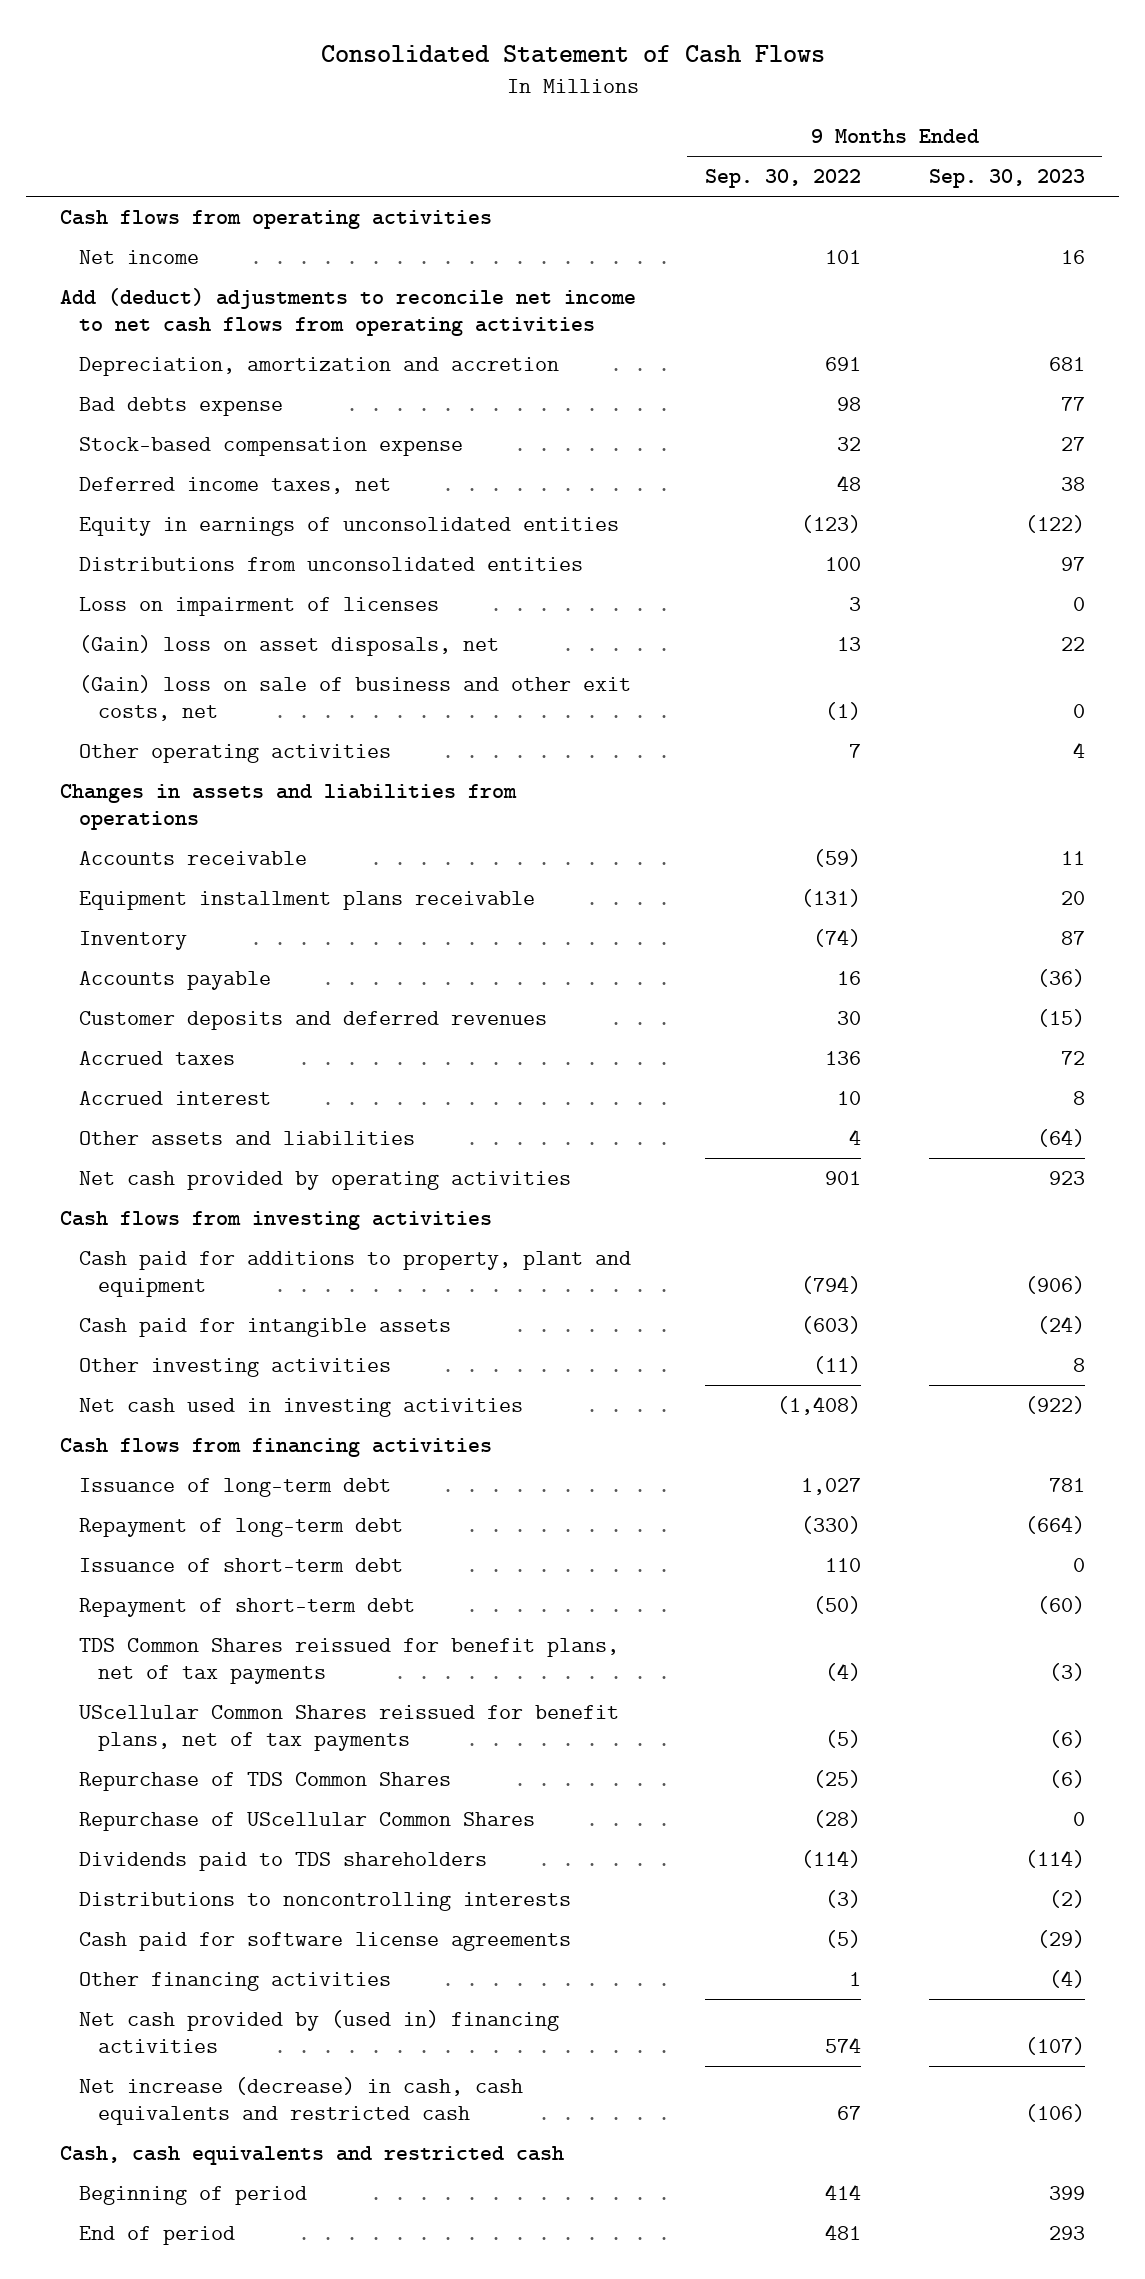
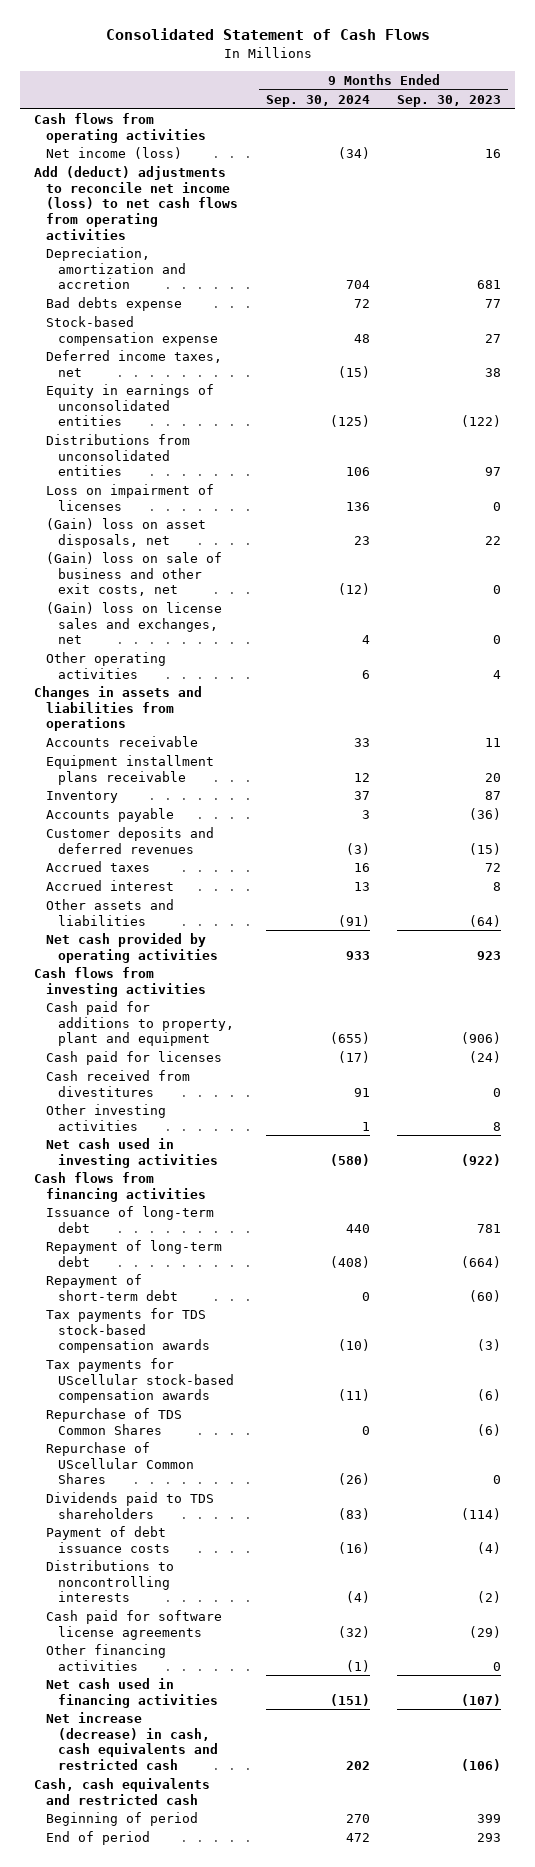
[704,169,861,189] Sep. 30, 2022 -> none
none -> [265,95,370,108] Sep. 30, 2024
[79,250,200,265] Net income -> [45,147,182,160] Net income (loss)
[60,288,637,337] Add (deduct) adjustments to reconcile net income to net cash flows from operating activities -> [33,166,238,240] Add (deduct) adjustments to reconcile net income (loss) to net cash flows from operating activities
none -> [45,602,222,645] (Gain) loss on license sales and exchanges, net
[79,1318,452,1338] Cash paid for intangible assets -> [45,1051,222,1066] Cash paid for licenses
none -> [45,1070,190,1097] Cash received from divestitures
[79,1558,404,1573] Issuance of short-term debt -> none
[79,1638,620,1685] TDS Common Shares reissued for benefit plans, net of tax payments -> [45,1308,211,1354] Tax payments for TDS stock-based compensation awards
[79,1705,620,1752] UScellular Common Shares reissued for benefit plans, net of tax payments -> [45,1358,235,1404] Tax payments for UScellular stock-based compensation awards
none -> [45,1526,171,1553] Payment of debt issuance costs
[1049,1970,1086,1989] (4) -> [493,1661,502,1671] 0
[79,2010,560,2054] Net cash provided by (used in) financing activities -> [45,1678,219,1708] Net cash used in financing activities

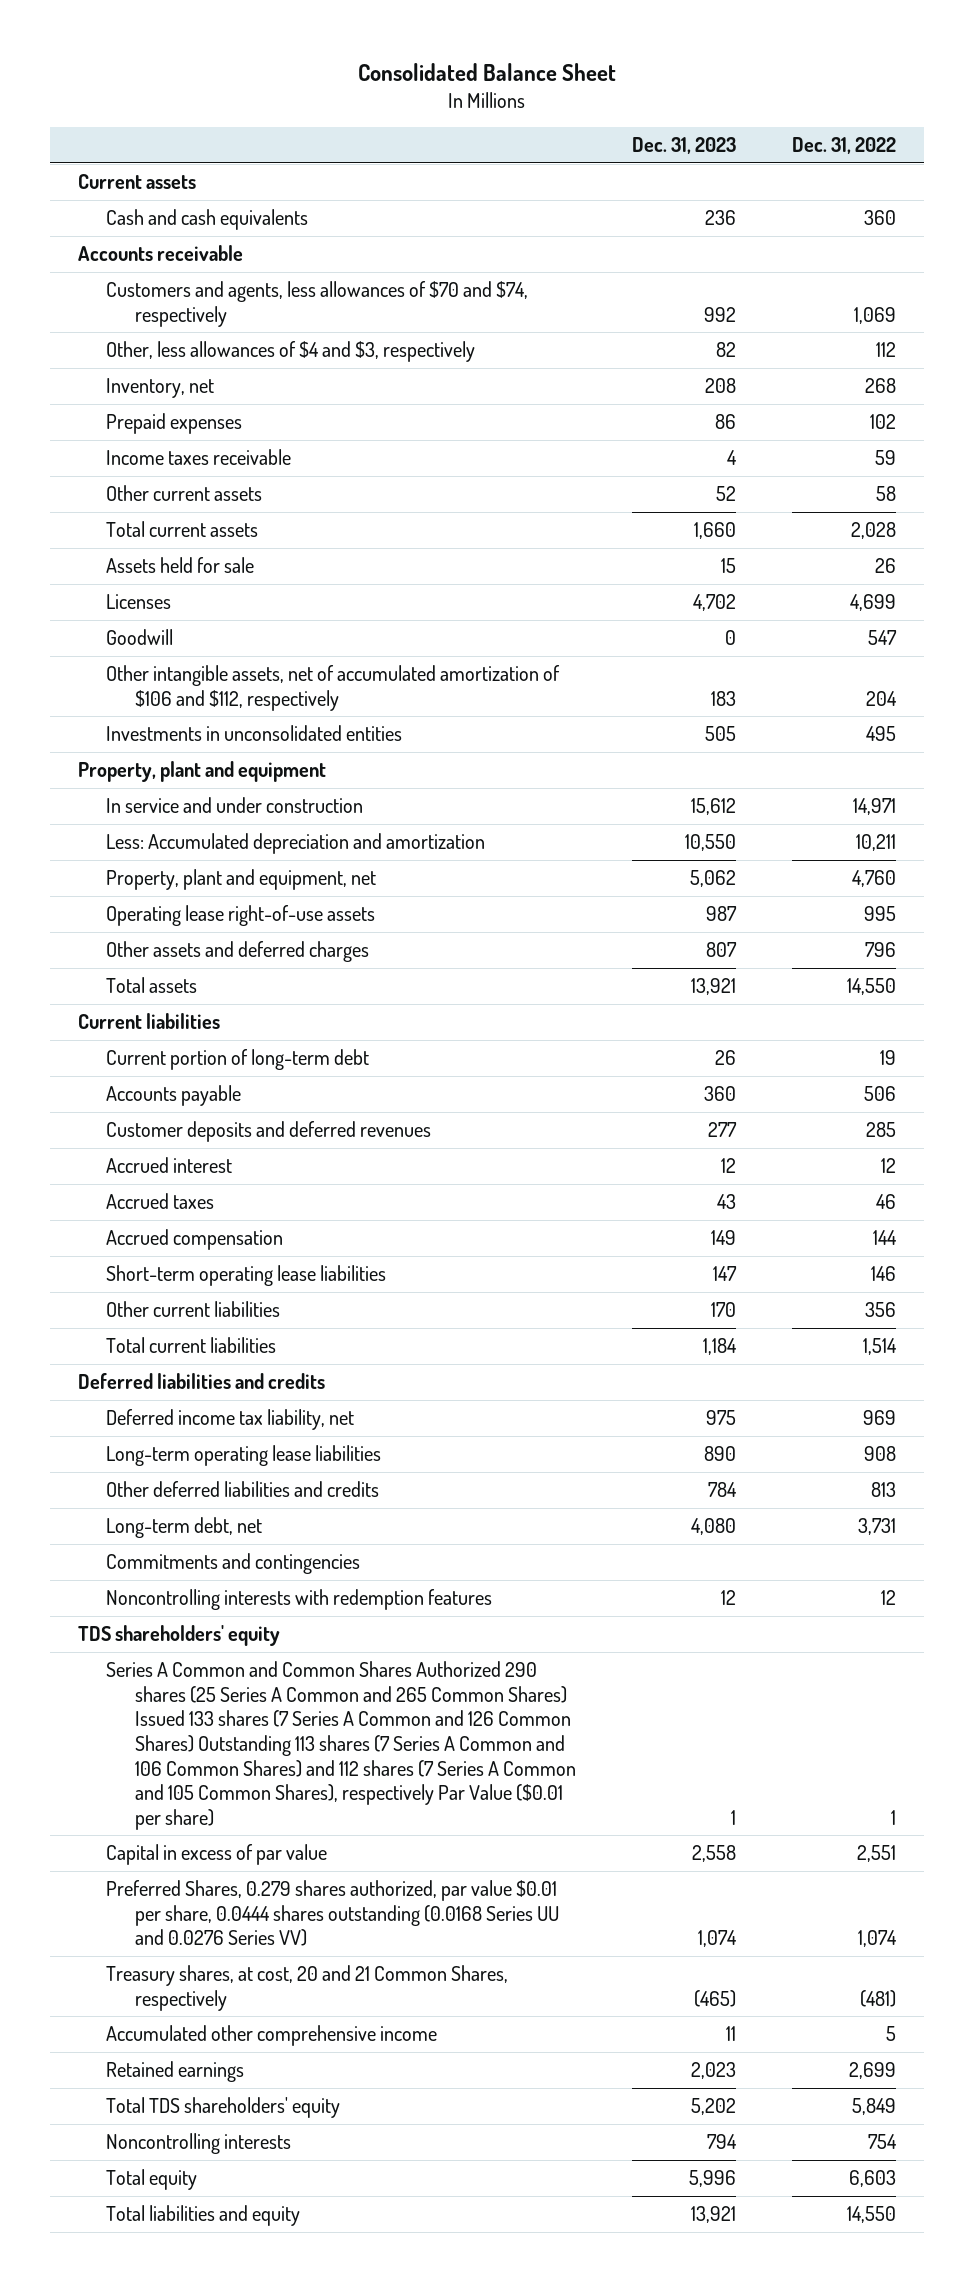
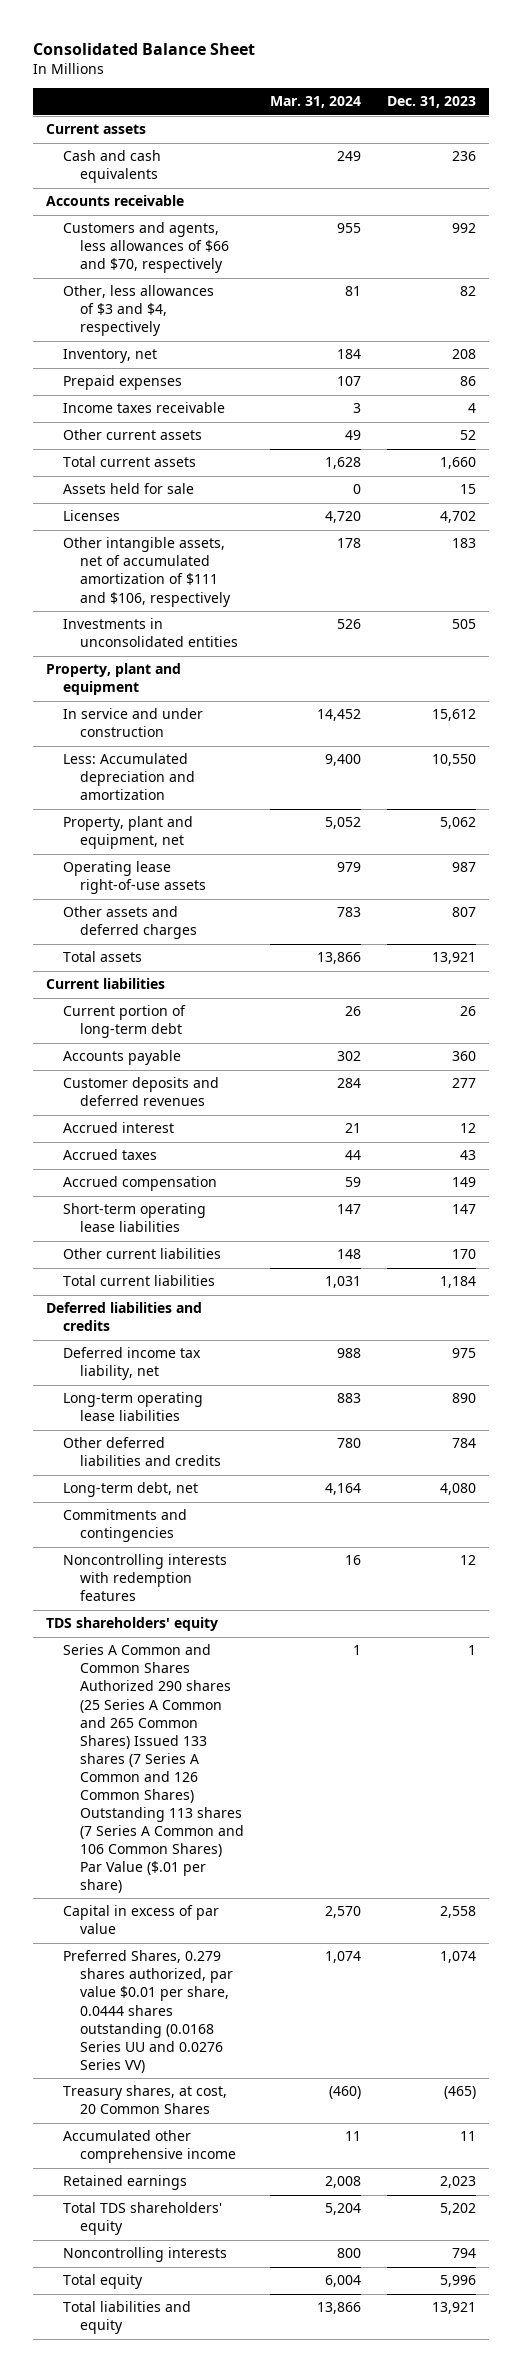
[791,137,896,155] Dec. 31, 2022 -> none
none -> [270,96,362,109] Mar. 31, 2024
[106,281,529,327] Customers and agents, less allowances of $70 and $74, respectively -> [63,222,230,274] Customers and agents, less allowances of $66 and $70, respectively
[106,341,476,363] Other, less allowances of $4 and $3, respectively -> [63,285,215,337] Other, less allowances of $3 and $4, respectively
[106,629,174,646] Goodwill -> none
[106,665,561,711] Other intangible assets, net of accumulated amortization of $106 and $112, respectively -> [63,537,232,607] Other intangible assets, net of accumulated amortization of $111 and $106, respectively
[106,1661,576,1830] Series A Common and Common Shares Authorized 290 shares (25 Series A Common and 265 Common Shares) Issued 133 shares (7 Series A Common and 126 Common Shares) Outstanding 113 shares (7 Series A Common and 106 Common Shares) and 112 shares (7 Series A Common and 105 Common Shares), respectively Par Value ($0.01 per share) -> [63,1644,245,1893] Series A Common and Common Shares Authorized 290 shares (25 Series A Common and 265 Common Shares) Issued 133 shares (7 Series A Common and 126 Common Shares) Outstanding 113 shares (7 Series A Common and 106 Common Shares) Par Value ($.01 per share)
[106,1965,509,2011] Treasury shares, at cost, 20 and 21 Common Shares, respectively -> [63,2085,228,2115] Treasury shares, at cost, 20 Common Shares

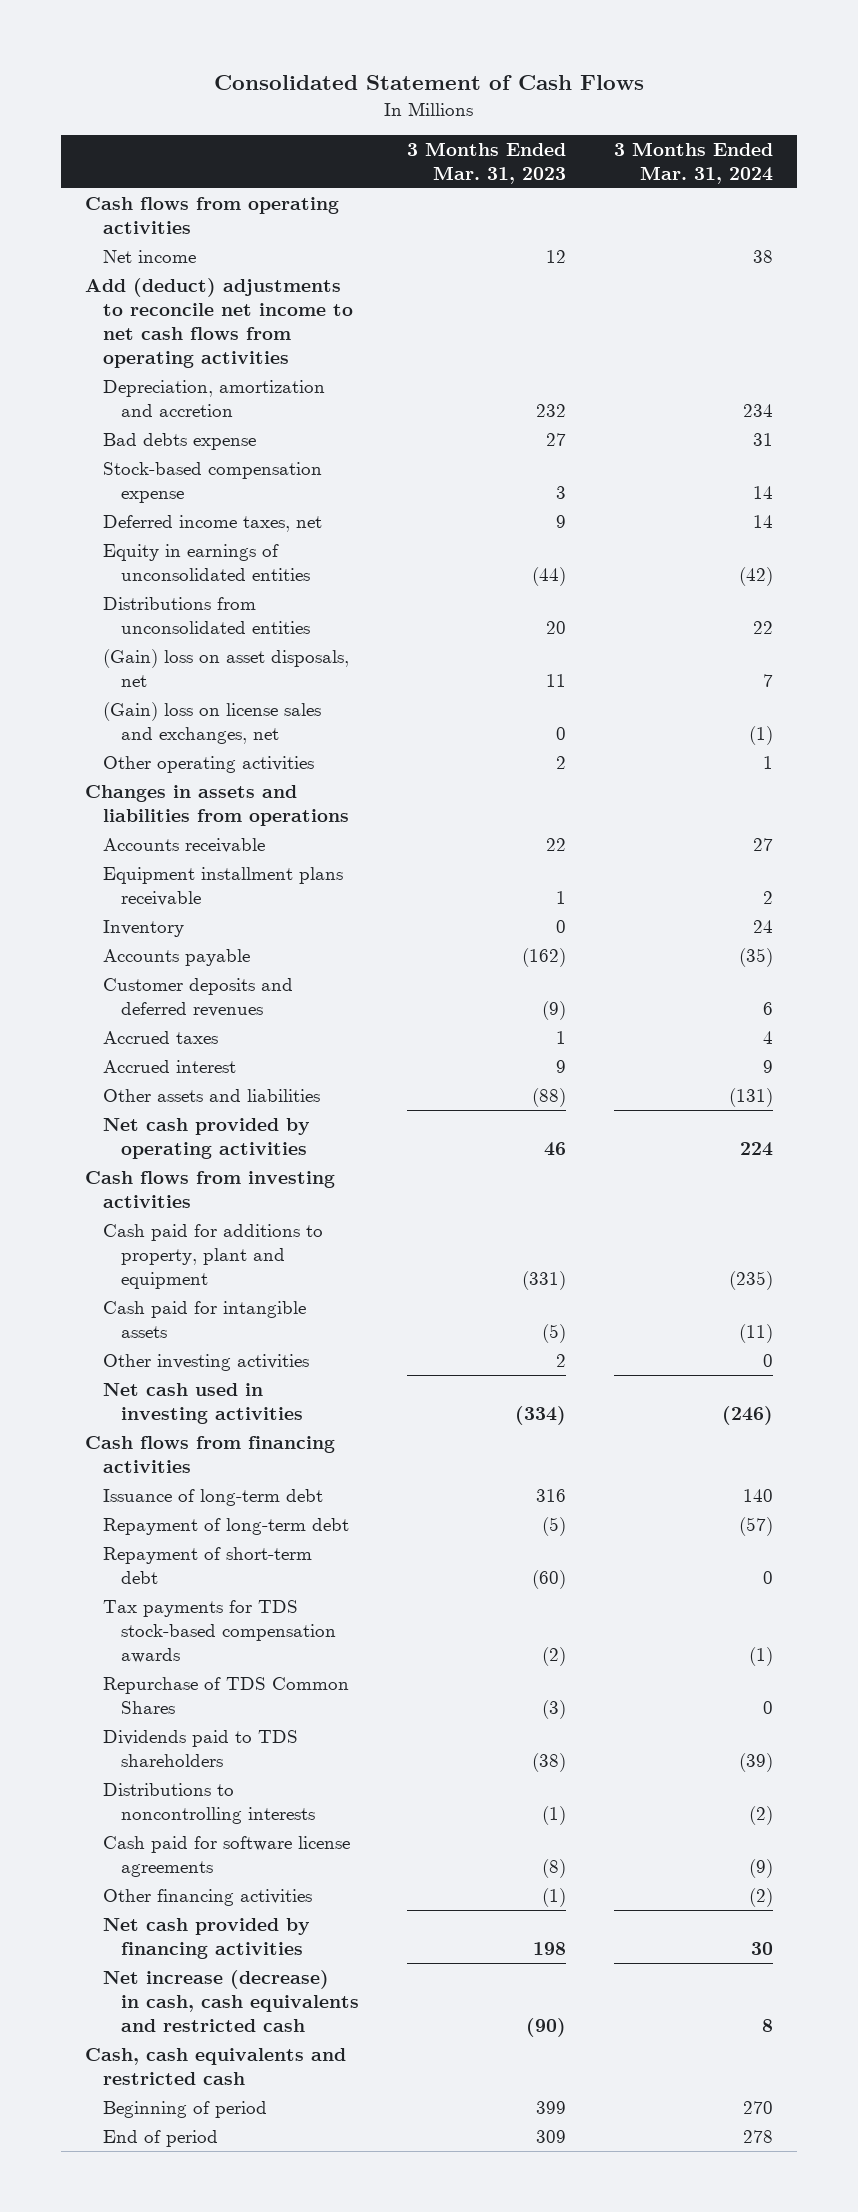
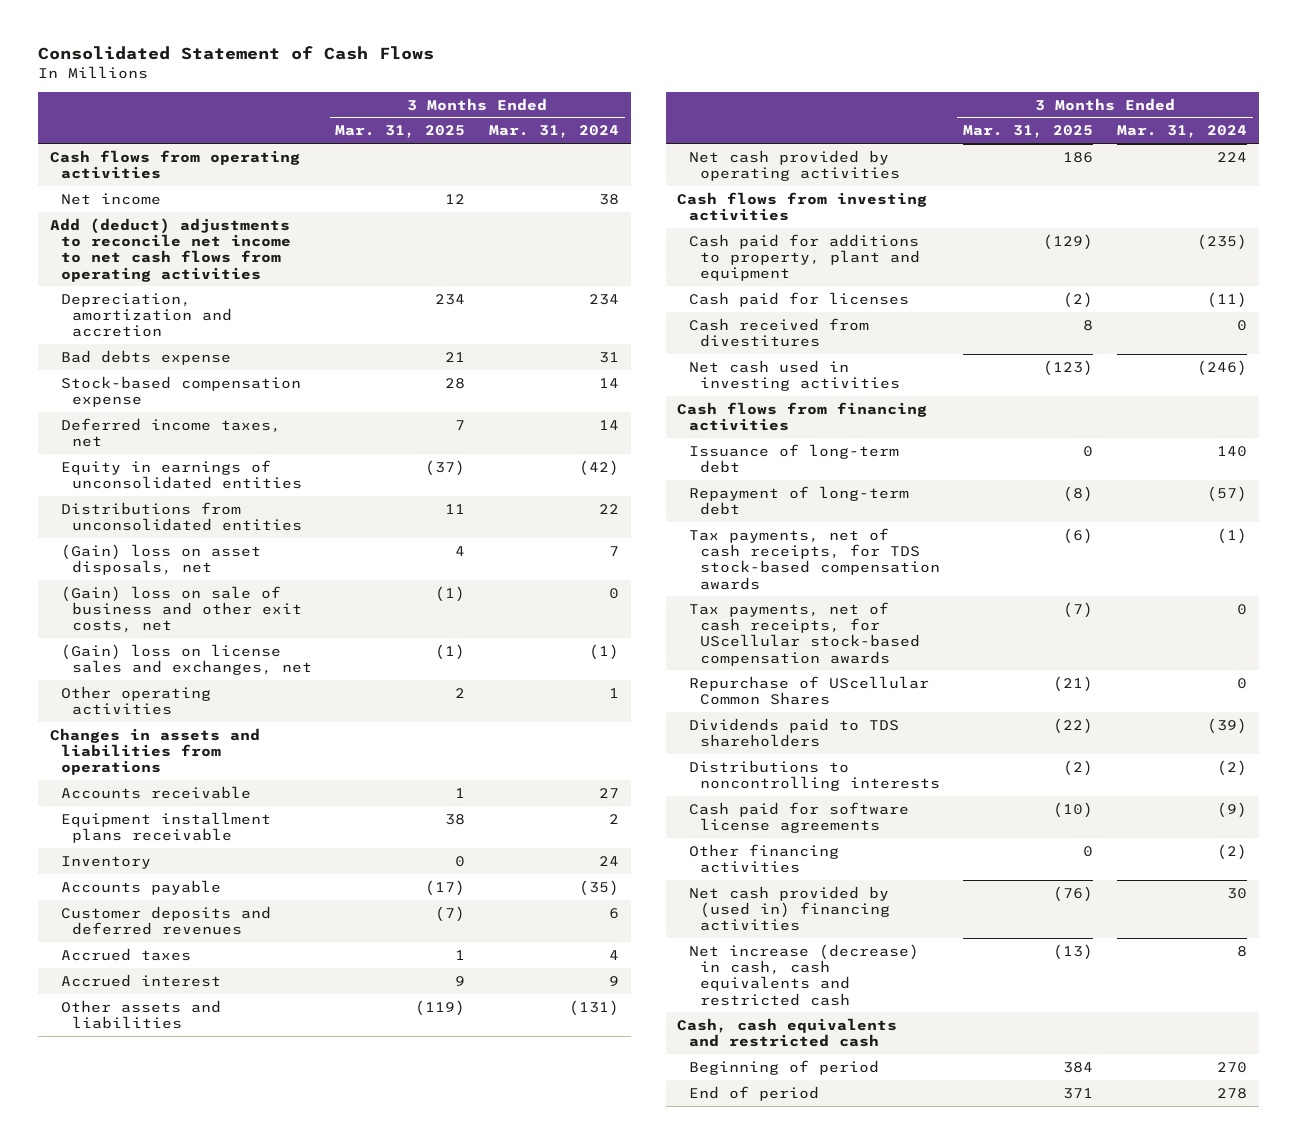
[407,141,567,184] 3 Months Ended Mar. 31, 2023 -> none
none -> [335,125,466,139] Mar. 31, 2025
none -> [60,585,302,634] (Gain) loss on sale of business and other exit costs, net
[103,1354,310,1372] Other investing activities -> none
[103,1301,307,1338] Cash paid for intangible assets -> [688,291,909,307] Cash paid for licenses
none -> [688,317,869,347] Cash received from divestitures
[103,1547,313,1584] Repayment of short-term debt -> none
[103,1600,337,1663] Tax payments for TDS stock-based compensation awards -> [688,527,940,590] Tax payments, net of cash receipts, for TDS stock-based compensation awards
none -> [688,601,920,666] Tax payments, net of cash receipts, for UScellular stock-based compensation awards
[103,1677,350,1714] Repurchase of TDS Common Shares -> [688,675,929,705] Repurchase of UScellular Common Shares
[103,1918,311,1959] Net cash provided by financing activities -> [688,885,890,932] Net cash provided by (used in) financing activities

